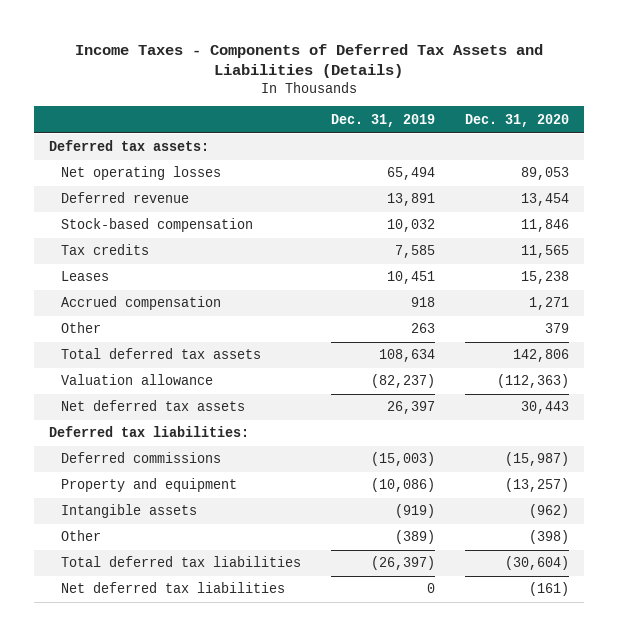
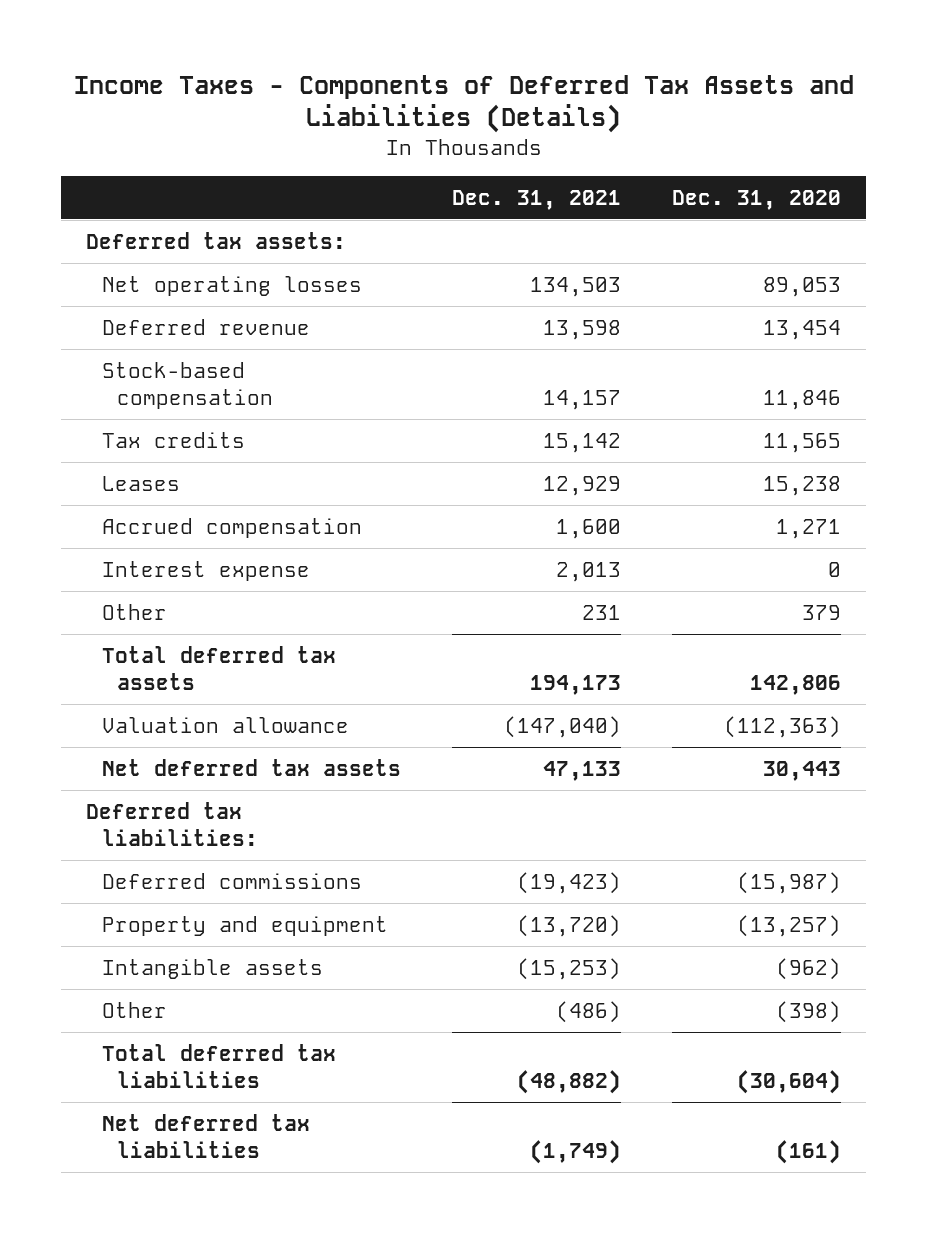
[330,113,435,127] Dec. 31, 2019 -> none
none -> [451,189,621,210] Dec. 31, 2021
none -> [101,560,310,581] Interest expense

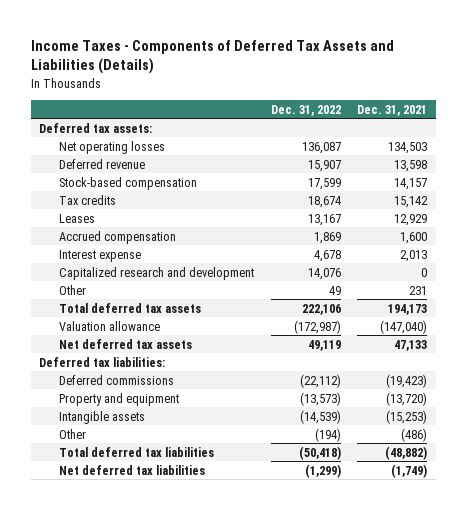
[671,189,841,210] Dec. 31, 2020 -> none
none -> [270,104,341,116] Dec. 31, 2022
none -> [58,266,254,280] Capitalized research and development

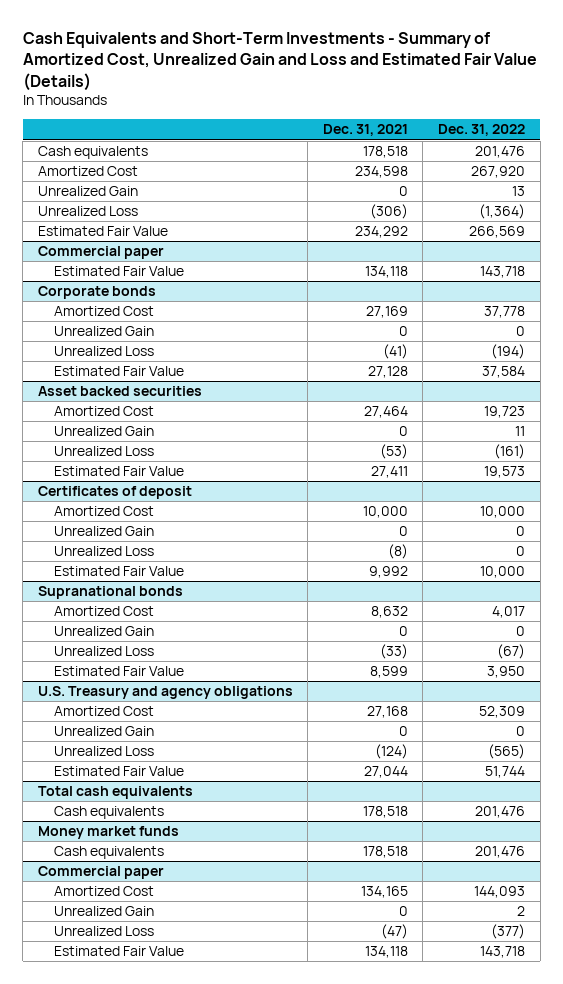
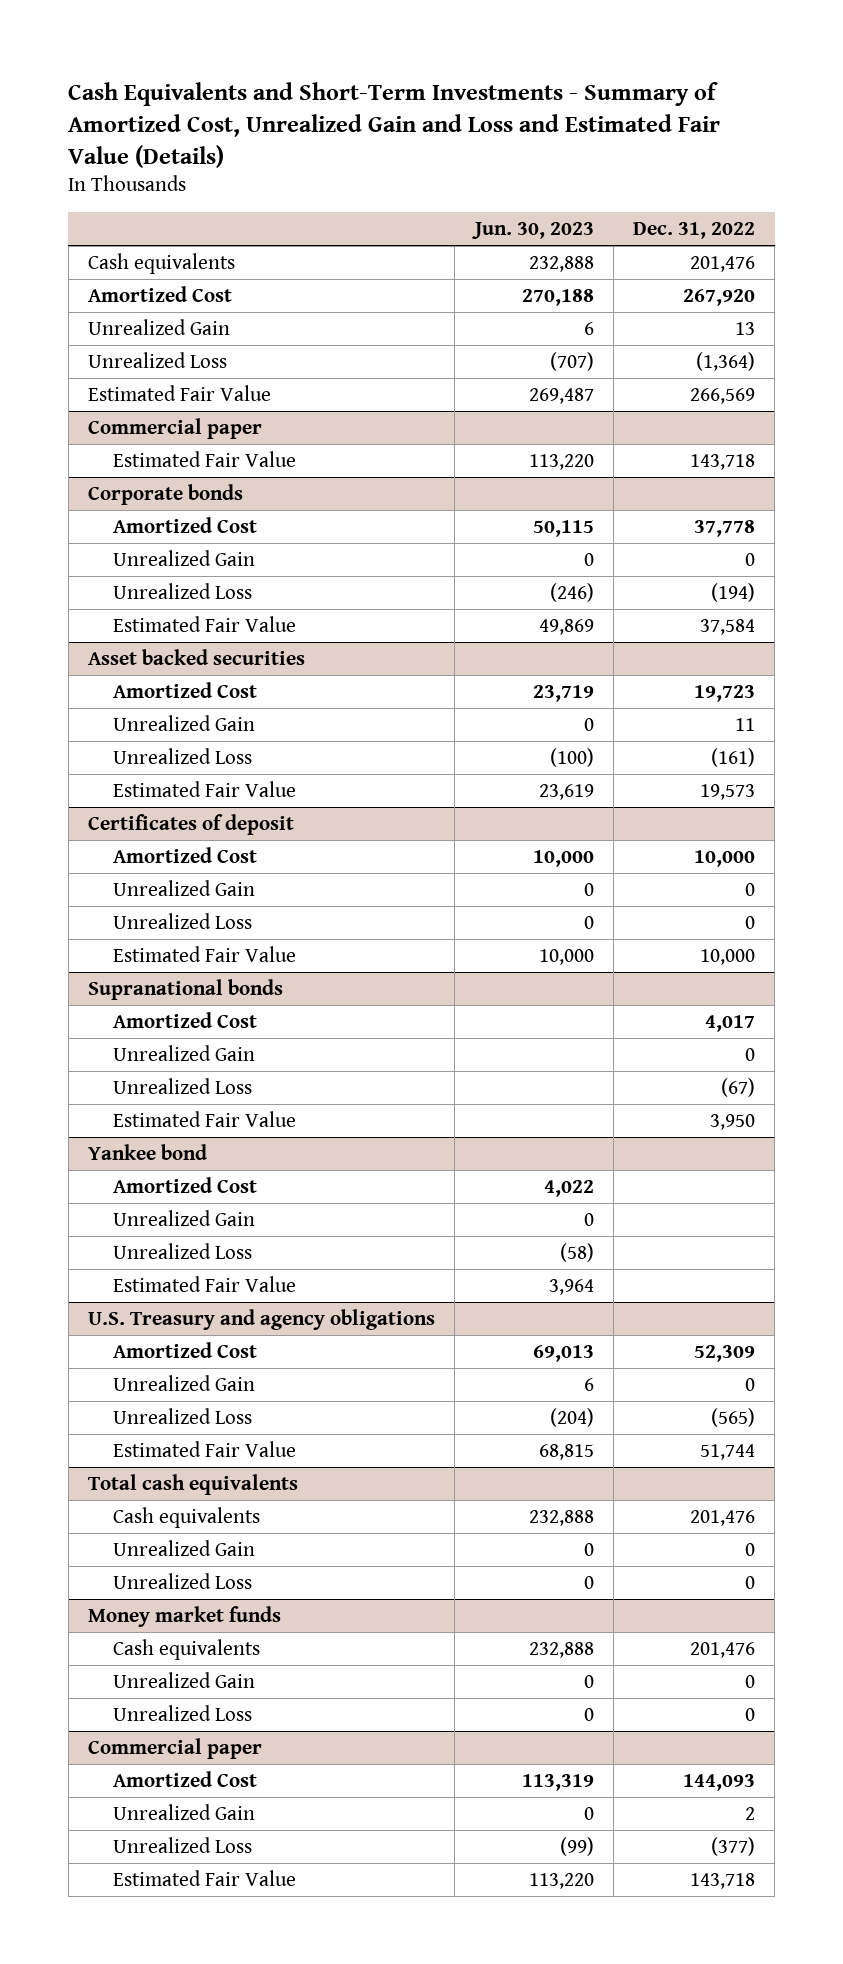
[322,124,408,137] Dec. 31, 2021 -> none
none -> [471,221,594,239] Jun. 30, 2023
none -> [88,1144,208,1161] Yankee bond
none -> [113,1177,258,1194] Amortized Cost
none -> [113,1210,256,1227] Unrealized Gain
none -> [113,1243,253,1260] Unrealized Loss
none -> [113,1276,297,1293] Estimated Fair Value
none -> [113,1540,256,1557] Unrealized Gain
none -> [113,1573,253,1590] Unrealized Loss
none -> [113,1672,256,1689] Unrealized Gain
none -> [113,1705,253,1722] Unrealized Loss

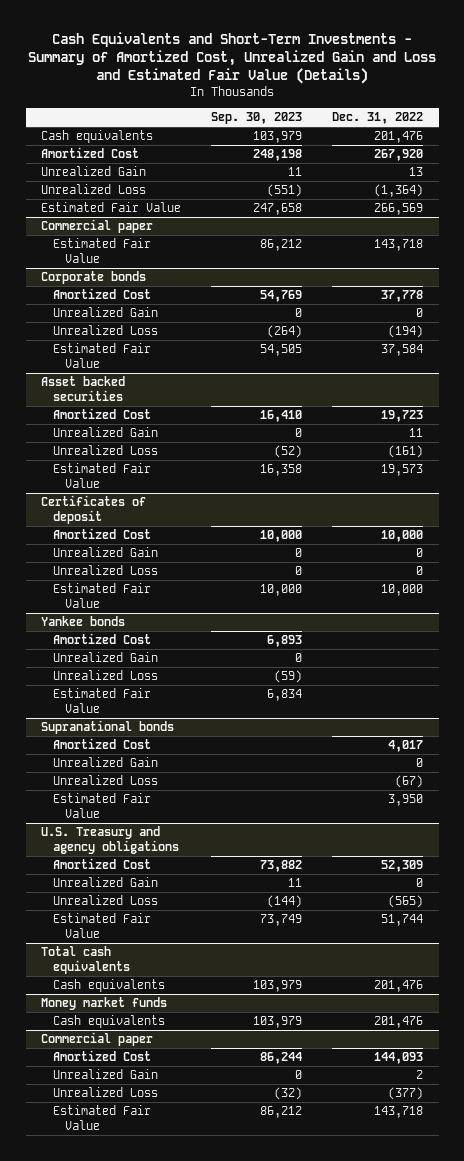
[471,221,594,239] Jun. 30, 2023 -> none
none -> [211,112,303,125] Sep. 30, 2023
none -> [41,616,126,627] Yankee bonds
none -> [53,633,152,645] Amortized Cost
none -> [53,652,159,663] Unrealized Gain
none -> [53,670,159,681] Unrealized Loss
none -> [53,688,152,714] Estimated Fair Value
[88,1144,208,1161] Yankee bond -> none
[113,1177,258,1194] Amortized Cost -> none
[113,1210,256,1227] Unrealized Gain -> none
[113,1243,253,1260] Unrealized Loss -> none
[113,1276,297,1293] Estimated Fair Value -> none
[113,1540,256,1557] Unrealized Gain -> none
[113,1573,253,1590] Unrealized Loss -> none
[113,1672,256,1689] Unrealized Gain -> none
[113,1705,253,1722] Unrealized Loss -> none

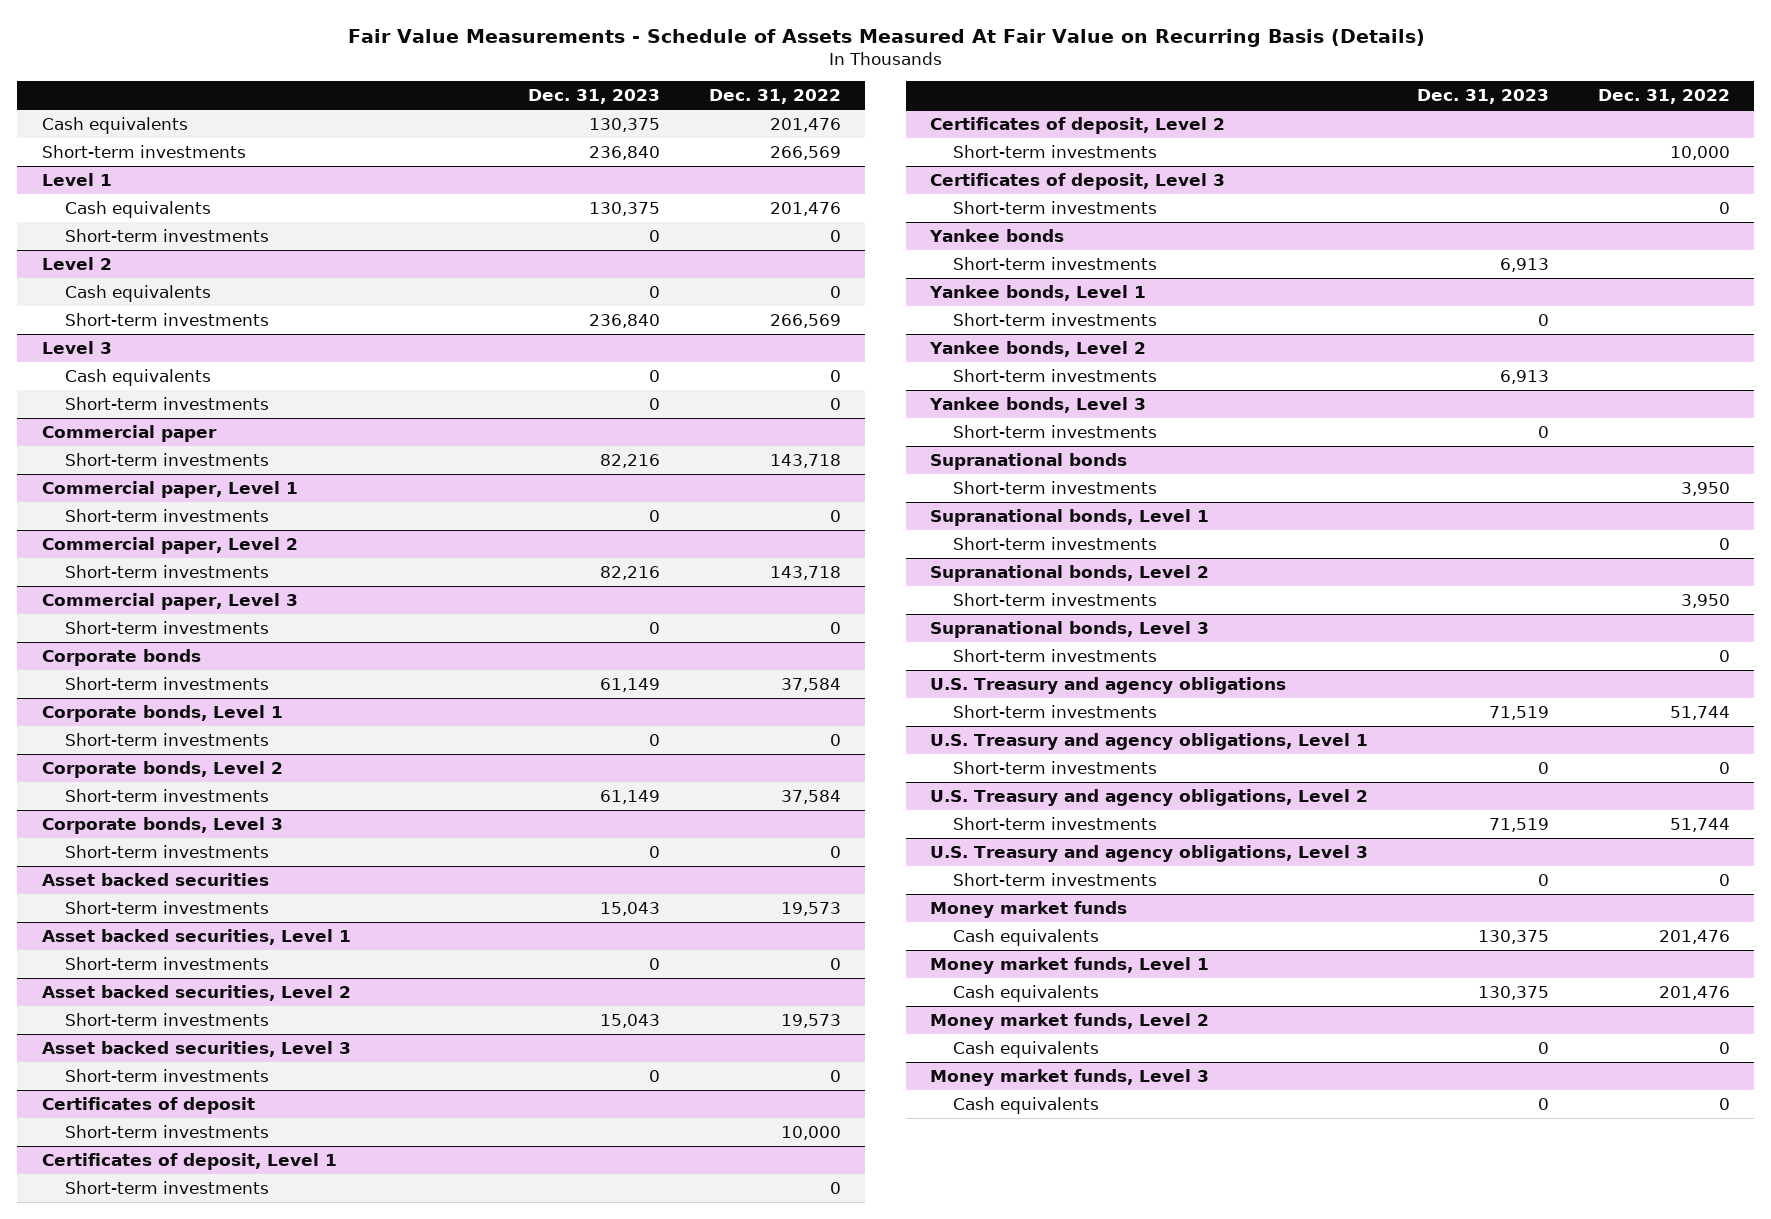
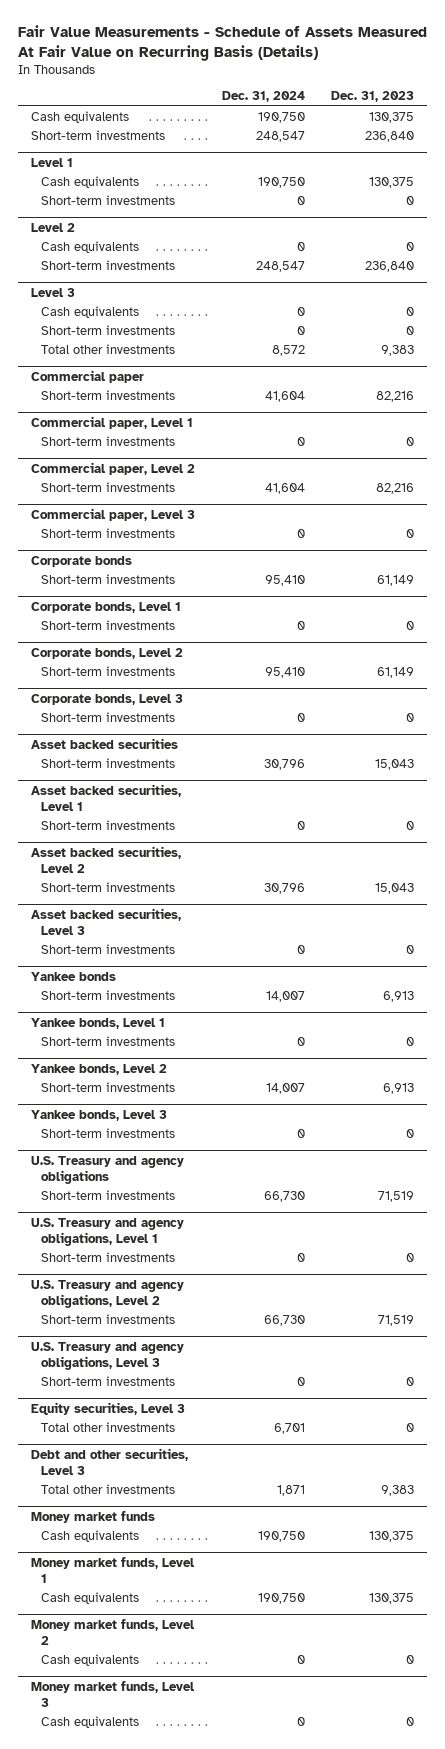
[708,89,841,105] Dec. 31, 2022 -> none
none -> [221,91,305,103] Dec. 31, 2024
none -> [40,343,175,354] Total other investments
[41,1097,255,1115] Certificates of deposit -> none
[64,1125,269,1139] Short-term investments -> none
[41,1153,337,1171] Certificates of deposit, Level 1 -> none
[64,1181,269,1195] Short-term investments -> none
[930,117,1226,135] Certificates of deposit, Level 2 -> none
[953,145,1158,159] Short-term investments -> none
[930,173,1226,191] Certificates of deposit, Level 3 -> none
[953,201,1158,215] Short-term investments -> none
[930,453,1128,471] Supranational bonds -> none
[953,481,1158,495] Short-term investments -> none
[930,509,1210,527] Supranational bonds, Level 1 -> none
[953,537,1158,551] Short-term investments -> none
[930,565,1210,583] Supranational bonds, Level 2 -> none
[953,593,1158,607] Short-term investments -> none
[930,621,1210,639] Supranational bonds, Level 3 -> none
[953,649,1158,663] Short-term investments -> none
none -> [31,1401,186,1415] Equity securities, Level 3
none -> [40,1421,175,1432] Total other investments
none -> [31,1447,189,1475] Debt and other securities, Level 3
none -> [40,1483,175,1494] Total other investments

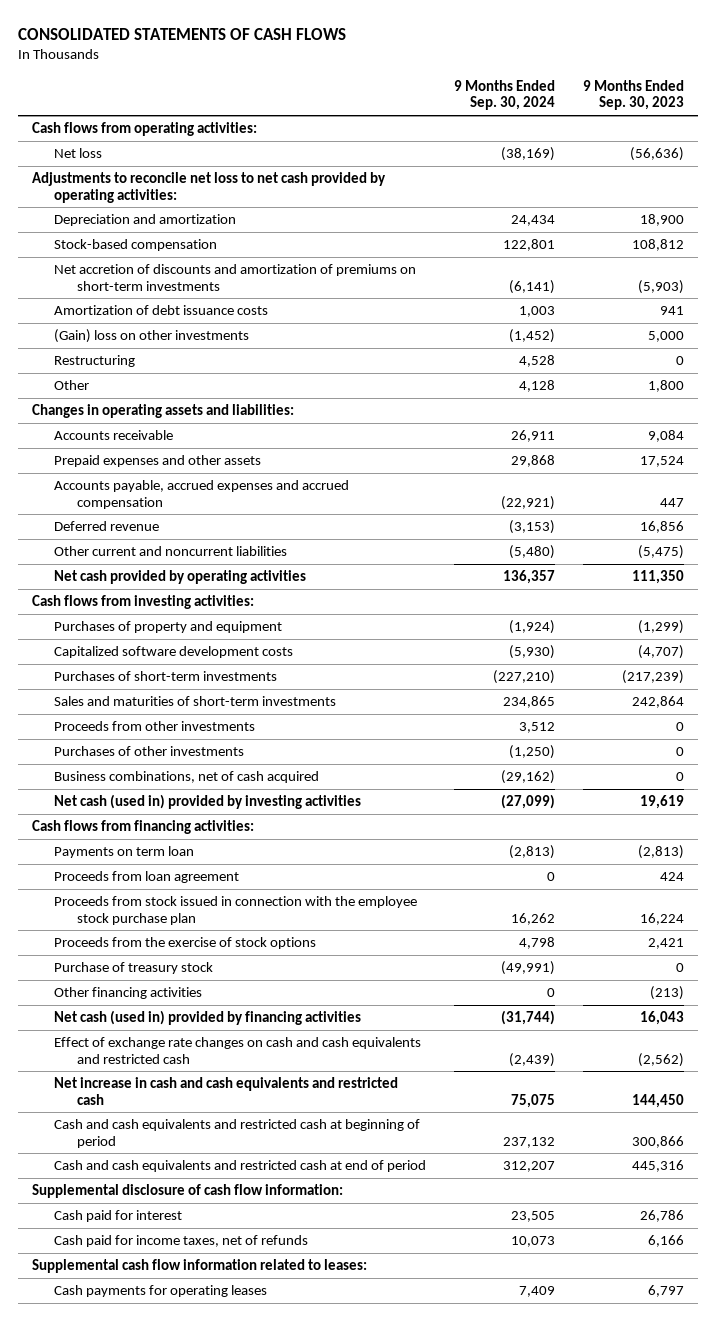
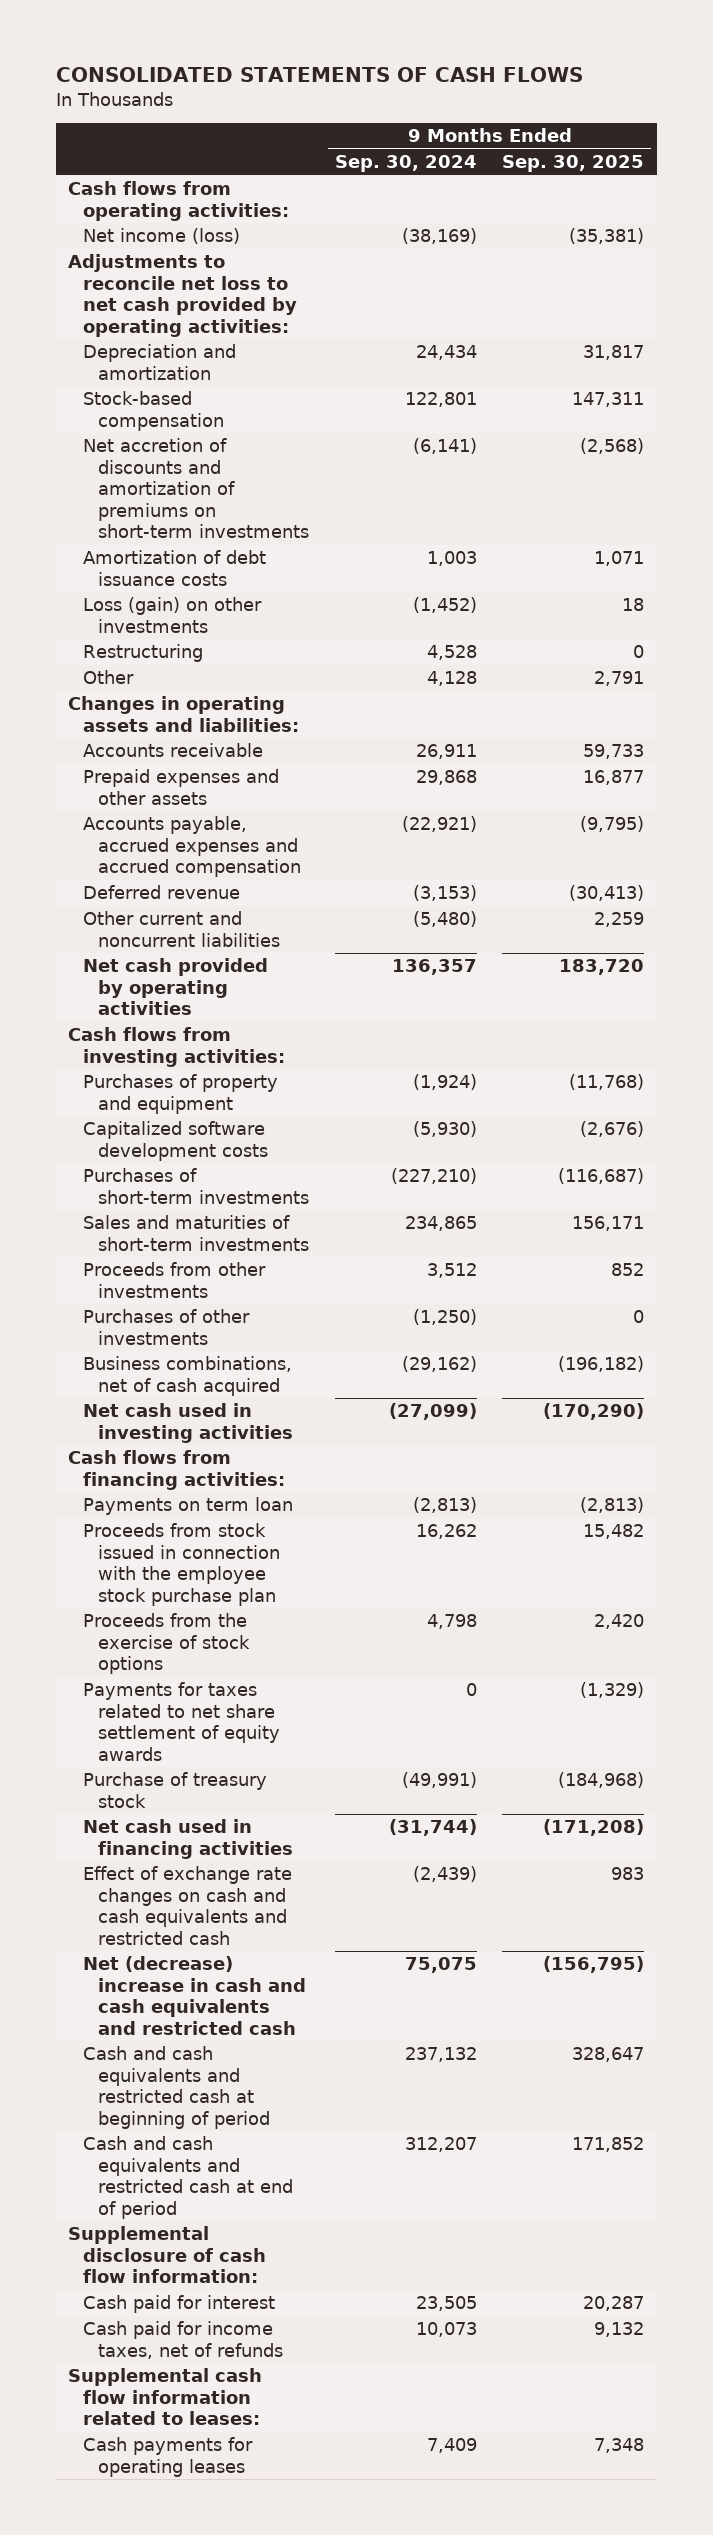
[582,79,684,111] 9 Months Ended Sep. 30, 2023 -> none
none -> [502,154,645,172] Sep. 30, 2025
[54,148,103,159] Net loss -> [83,228,241,245] Net income (loss)
[54,329,250,344] (Gain) loss on other investments -> [83,597,263,633] Loss (gain) on other investments
[54,794,362,810] Net cash (used in) provided by investing activities -> [83,1403,294,1443] Net cash used in investing activities
[54,871,240,884] Proceeds from loan agreement -> none
none -> [83,1682,281,1761] Payments for taxes related to net share settlement of equity awards
[54,987,203,1000] Other financing activities -> none
[54,1010,362,1026] Net cash (used in) provided by financing activities -> [83,1819,294,1859] Net cash used in financing activities
[54,1077,399,1105] Net increase in cash and cash equivalents and restricted cash -> [83,1956,307,2035] Net (decrease) increase in cash and cash equivalents and restricted cash

